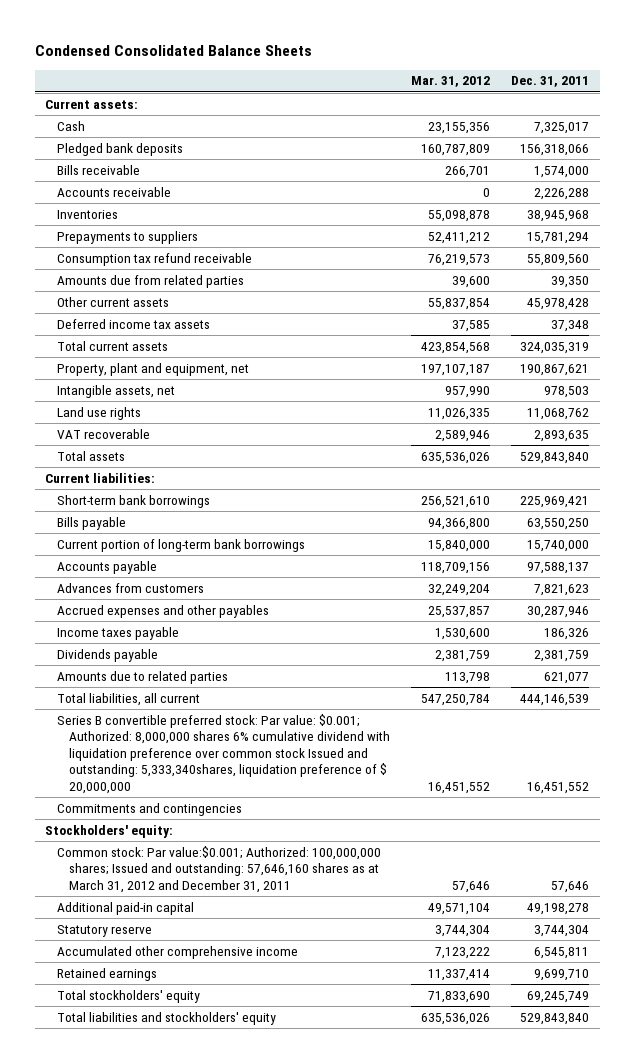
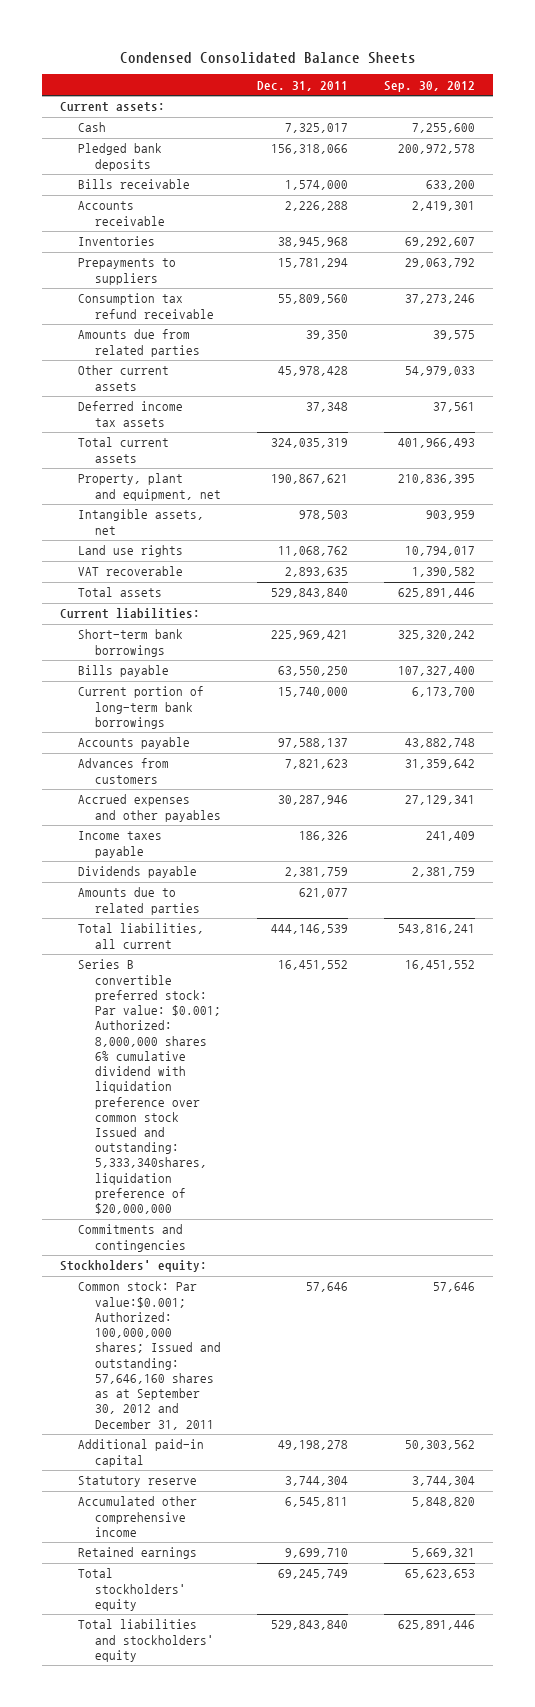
[411,76,491,88] Mar. 31, 2012 -> none
none -> [384,80,476,92] Sep. 30, 2012
[57,713,391,794] Series B convertible preferred stock: Par value: $0.001; Authorized: 8,000,000 shares 6% cumulative dividend with liquidation preference over common stock Issued and outstanding: 5,333,340shares, liquidation preference of $ 20,000,000 -> [77,959,222,1215] Series B convertible preferred stock: Par value: $0.001; Authorized: 8,000,000 shares 6% cumulative dividend with liquidation preference over common stock Issued and outstanding: 5,333,340shares, liquidation preference of $20,000,000
[57,845,382,893] Common stock: Par value:$0.001; Authorized: 100,000,000 shares; Issued and outstanding: 57,646,160 shares as at March 31, 2012 and December 31, 2011 -> [77,1281,222,1430] Common stock: Par value:$0.001; Authorized: 100,000,000 shares; Issued and outstanding: 57,646,160 shares as at September 30, 2012 and December 31, 2011

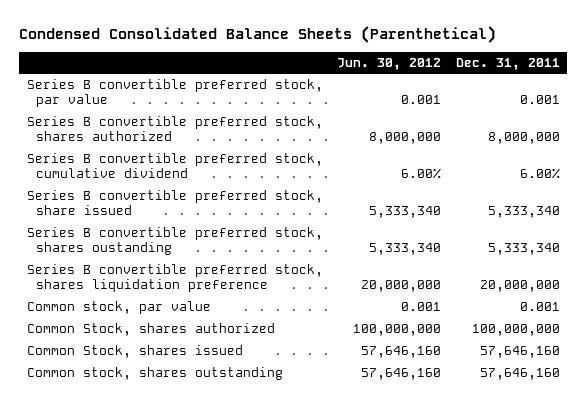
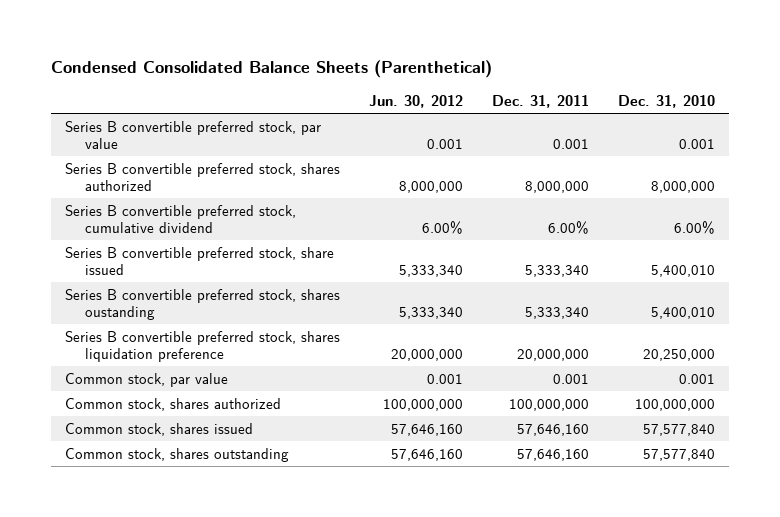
none -> [617,94,715,108] Dec. 31, 2010
[26,323,275,337] Common Stock, shares authorized -> [65,397,282,411] Common stock, shares authorized
[26,345,243,359] Common Stock, shares issued -> [65,422,254,436] Common stock, shares issued

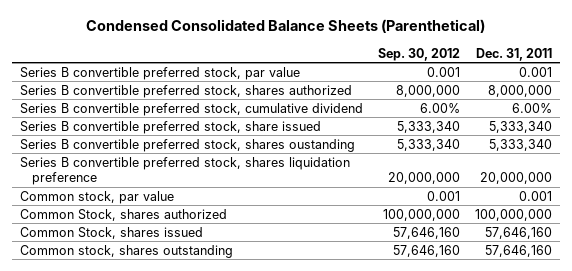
[368,94,463,108] Jun. 30, 2012 -> none
[617,94,715,108] Dec. 31, 2010 -> none
none -> [377,47,460,61] Sep. 30, 2012
[65,397,282,411] Common stock, shares authorized -> [19,208,227,221] Common Stock, shares authorized
[65,422,254,436] Common stock, shares issued -> [19,226,203,239] Common Stock, shares issued

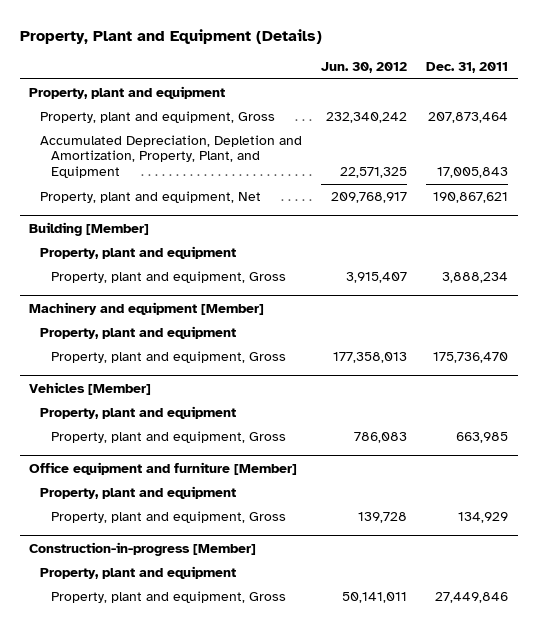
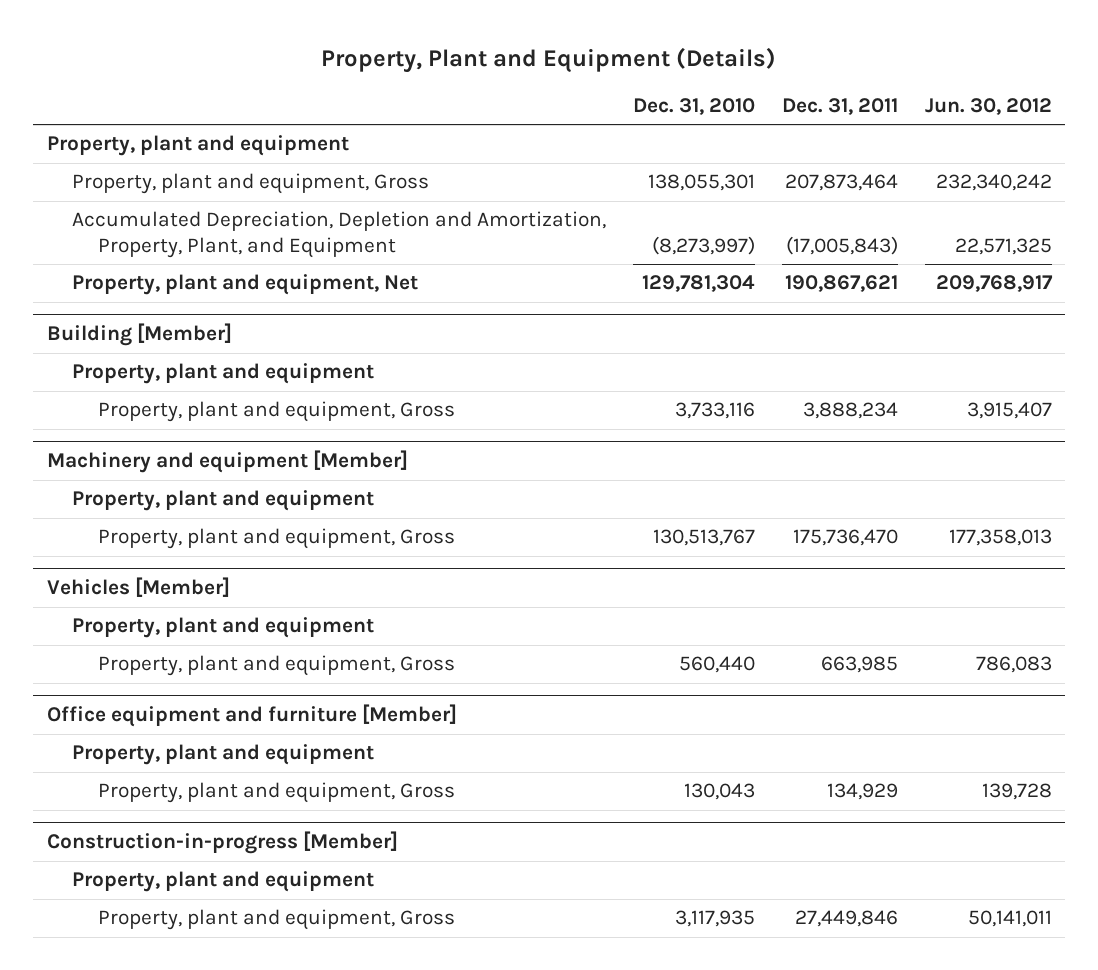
none -> [633,97,756,115] Dec. 31, 2010
[437,167,509,179] 17,005,843 -> [785,235,898,255] (17,005,843)

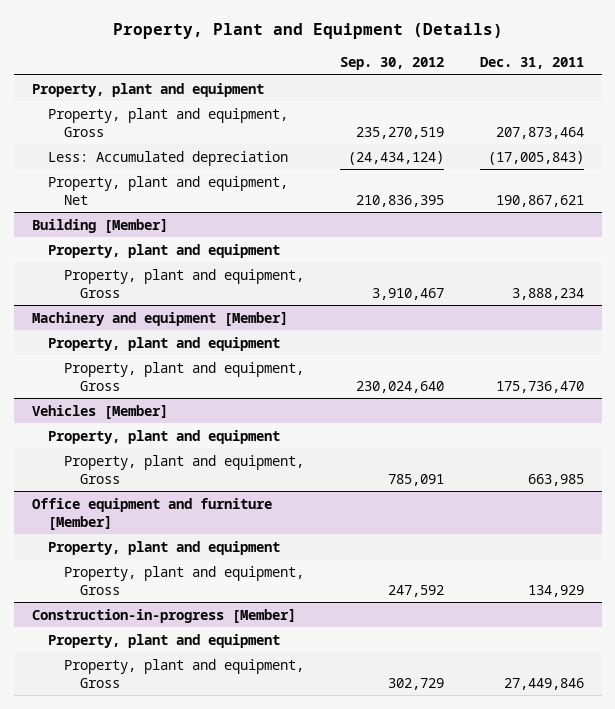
[633,97,756,115] Dec. 31, 2010 -> none
[924,97,1052,115] Jun. 30, 2012 -> none
none -> [339,57,444,71] Sep. 30, 2012
[72,211,607,258] Accumulated Depreciation, Depletion and Amortization, Property, Plant, and Equipment -> [47,150,288,166] Less: Accumulated depreciation

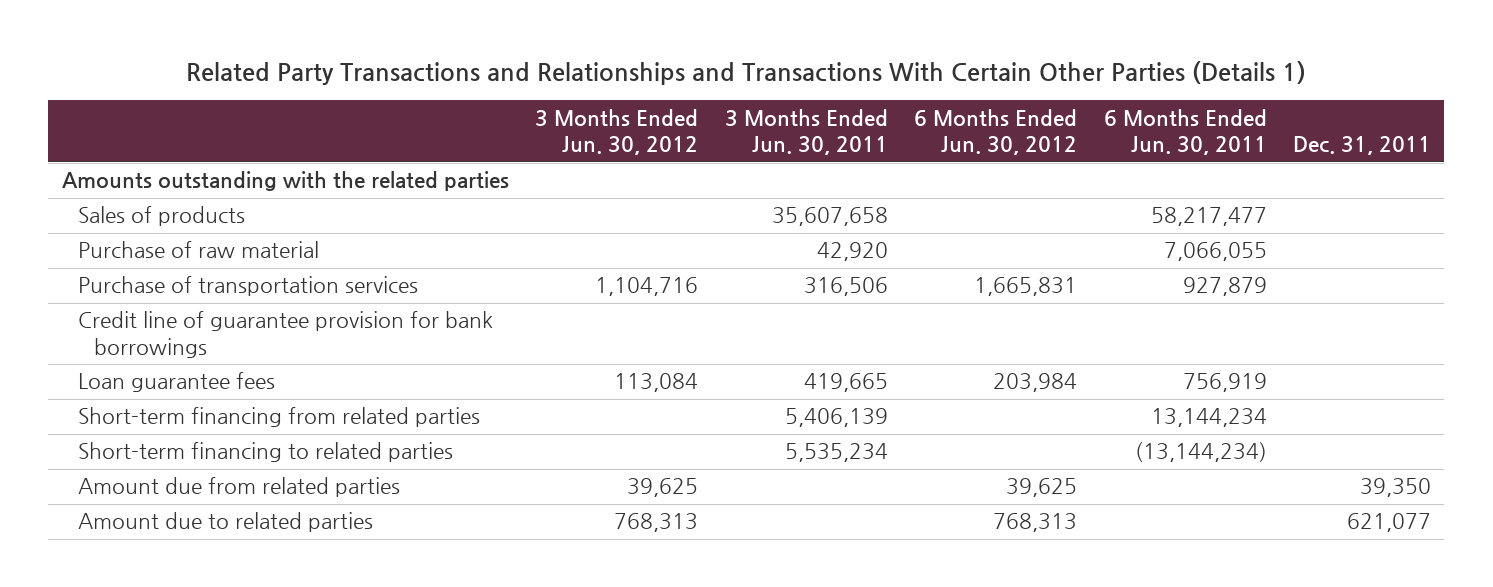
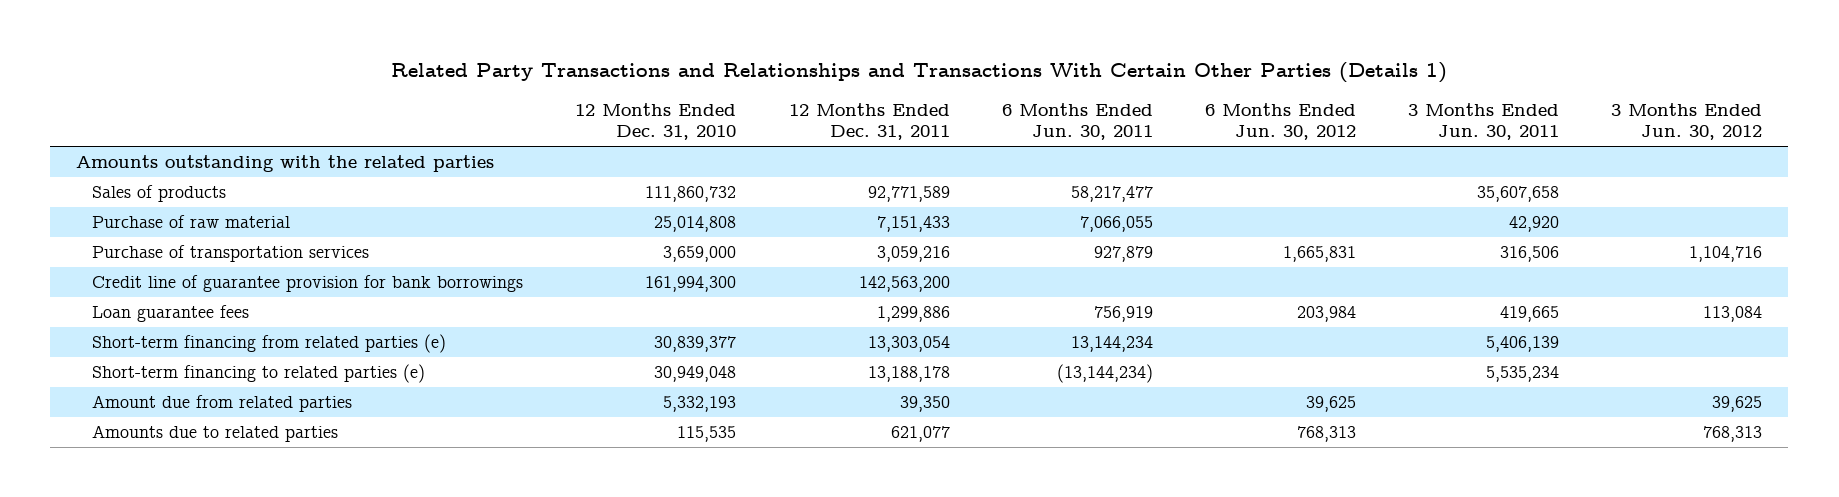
[1293,136,1432,156] Dec. 31, 2011 -> none
none -> [575,102,737,141] 12 Months Ended Dec. 31, 2010
none -> [788,102,950,141] 12 Months Ended Dec. 31, 2011
[77,407,480,428] Short-term financing from related parties -> [92,333,447,353] Short-term financing from related parties (e)
[77,442,453,463] Short-term financing to related parties -> [92,363,426,383] Short-term financing to related parties (e)
[77,512,373,533] Amount due to related parties -> [92,424,339,442] Amounts due to related parties

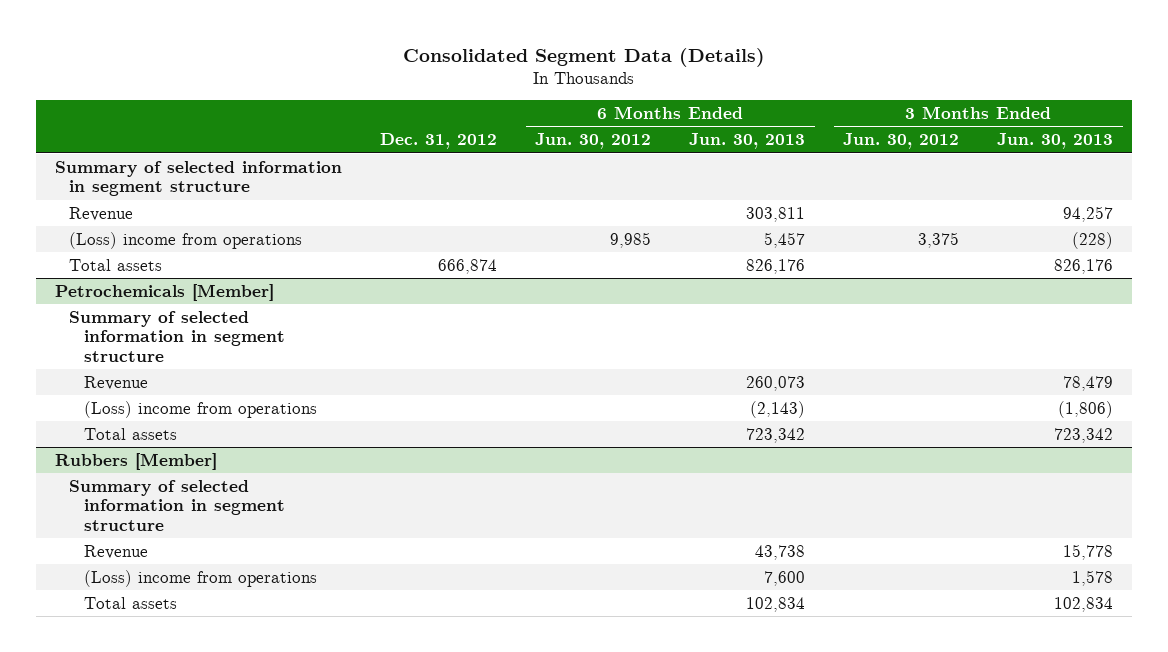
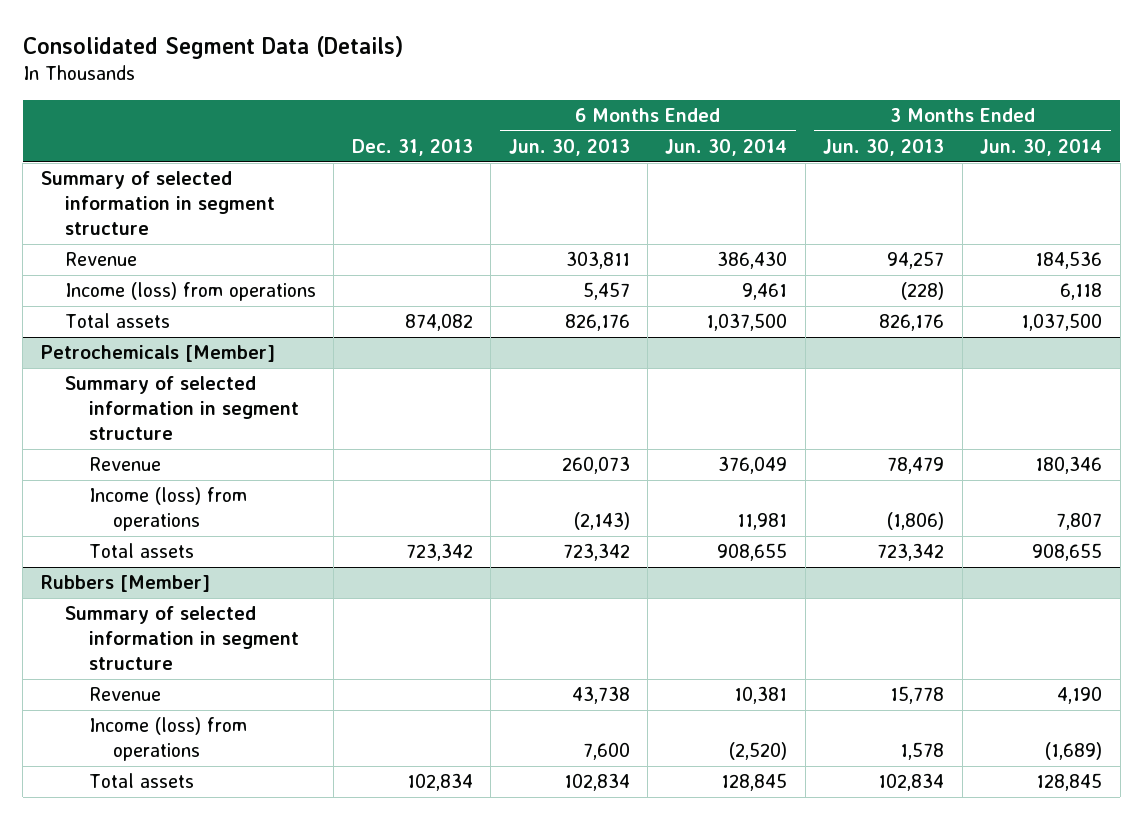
[380,133,498,150] Dec. 31, 2012 -> none
[535,133,652,150] Jun. 30, 2012 -> none
[843,133,960,150] Jun. 30, 2012 -> none
none -> [351,138,473,156] Dec. 31, 2013
none -> [665,138,788,156] Jun. 30, 2014
none -> [980,138,1103,156] Jun. 30, 2014
[69,231,303,249] (Loss) income from operations -> [64,282,316,302] Income (loss) from operations
[83,400,317,418] (Loss) income from operations -> [88,487,247,532] Income (loss) from operations
[83,569,317,587] (Loss) income from operations -> [88,717,247,762] Income (loss) from operations

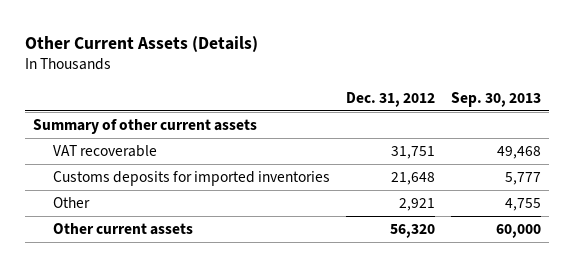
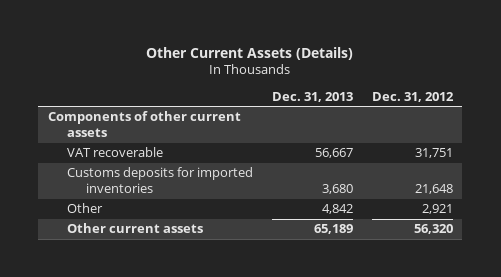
[451,91,542,107] Sep. 30, 2013 -> none
none -> [271,91,353,102] Dec. 31, 2013
[32,119,257,135] Summary of other current assets -> [47,111,241,138] Components of other current assets

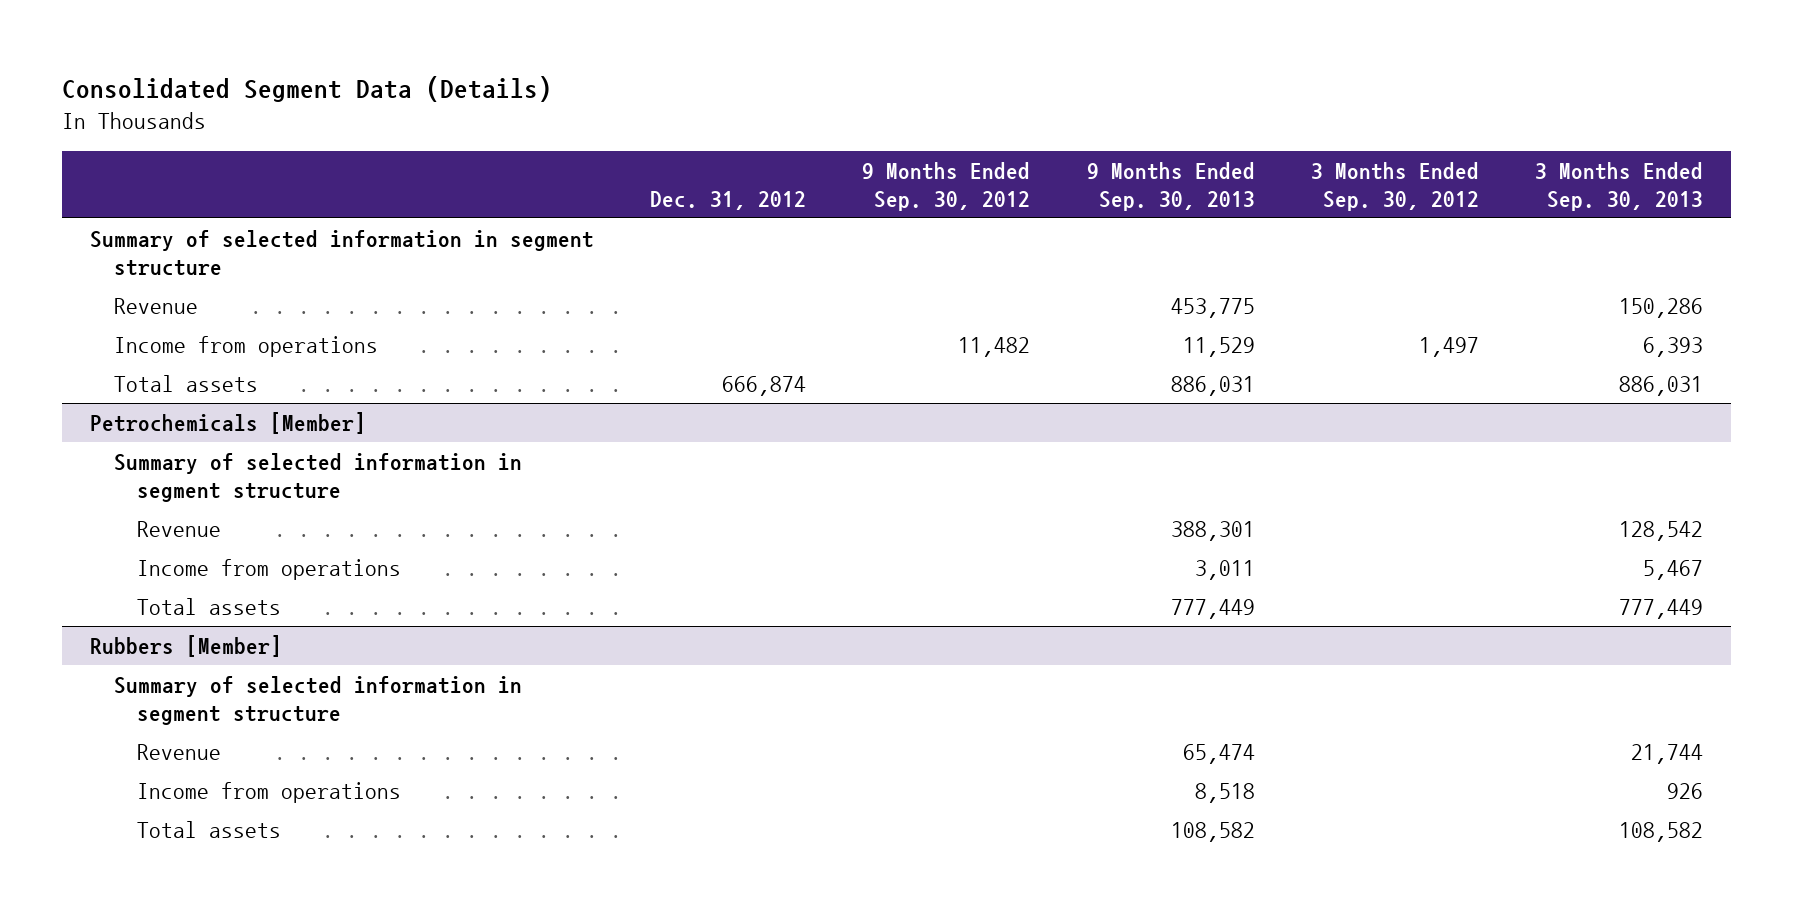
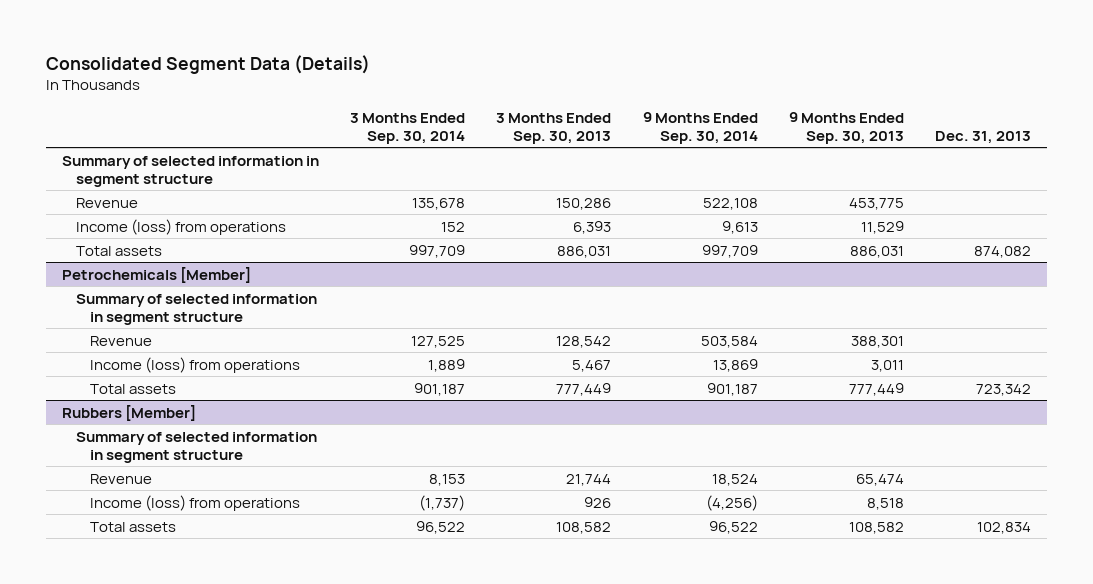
[650,190,807,210] Dec. 31, 2012 -> none
[862,161,1031,211] 9 Months Ended Sep. 30, 2012 -> none
[1311,161,1480,211] 3 Months Ended Sep. 30, 2012 -> none
none -> [350,112,466,144] 3 Months Ended Sep. 30, 2014
none -> [642,111,758,144] 9 Months Ended Sep. 30, 2014
none -> [935,130,1032,144] Dec. 31, 2013
[113,335,378,357] Income from operations -> [76,218,287,235] Income (loss) from operations
[137,558,402,580] Income from operations -> [90,356,301,373] Income (loss) from operations
[137,781,402,803] Income from operations -> [90,494,301,511] Income (loss) from operations

